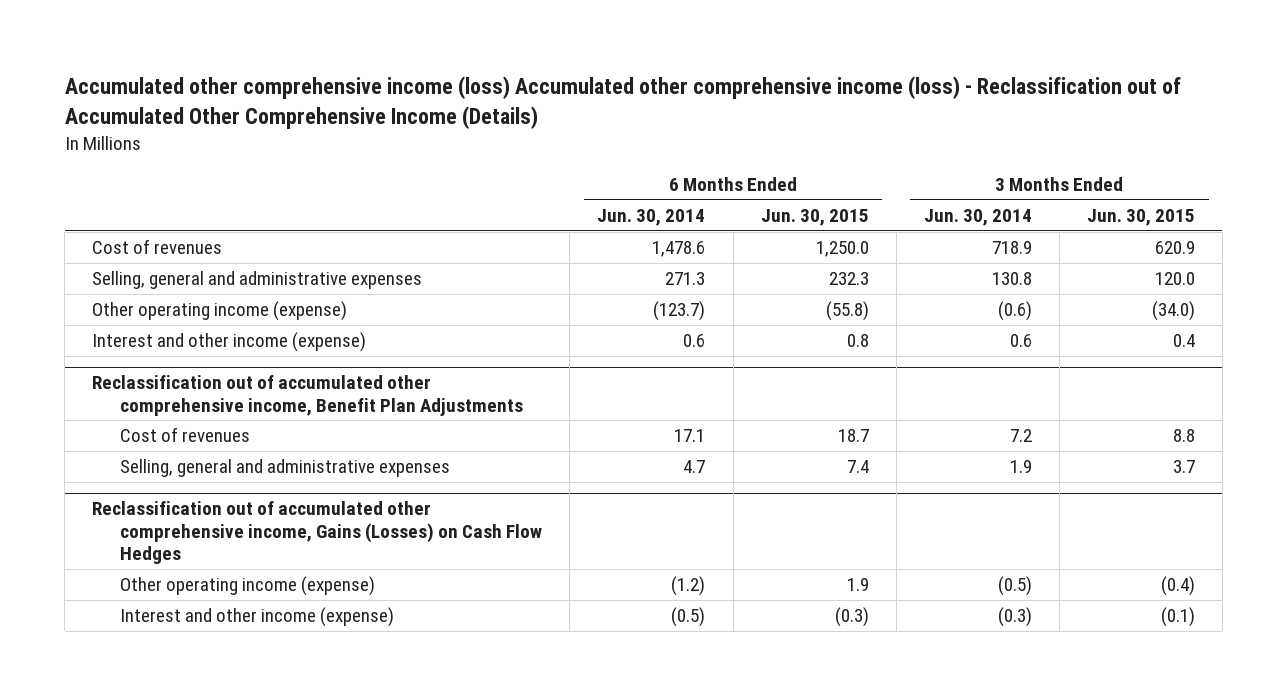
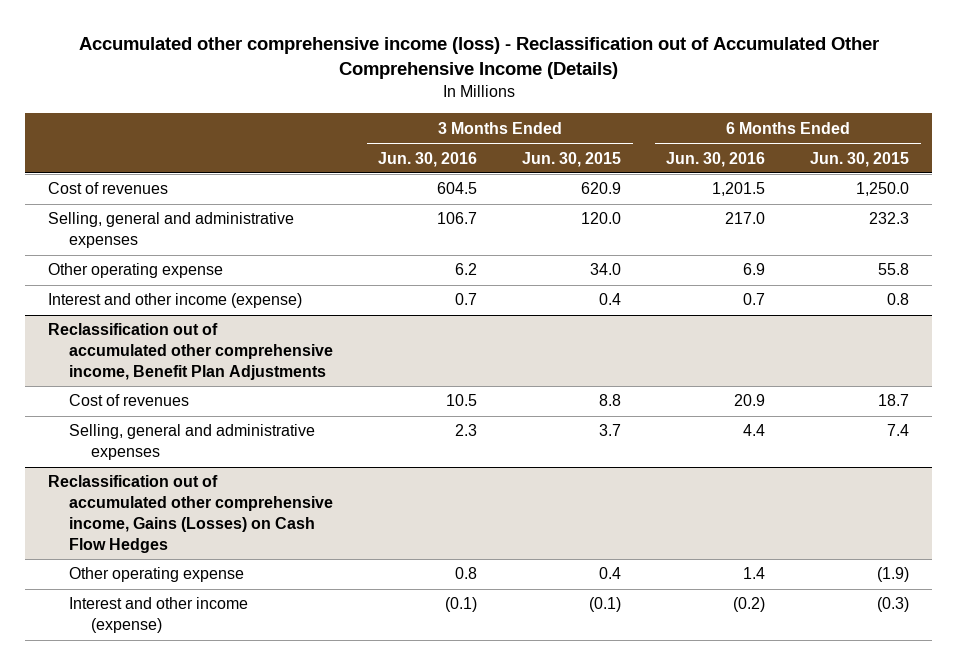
[64,76,1181,130] Accumulated other comprehensive income (loss) Accumulated other comprehensive income (loss) - Reclassification out of Accumulated Other Comprehensive Income (Details) -> [78,37,879,80] Accumulated other comprehensive income (loss) - Reclassification out of Accumulated Other Comprehensive Income (Details)
[597,209,706,227] Jun. 30, 2014 -> none
[923,209,1032,227] Jun. 30, 2014 -> none
none -> [378,151,478,167] Jun. 30, 2016
none -> [666,151,766,167] Jun. 30, 2016
[92,301,348,322] Other operating income (expense) -> [47,263,223,279] Other operating expense
[825,301,869,322] (55.8) -> [878,263,910,276] 55.8
[1151,301,1195,322] (34.0) -> [590,263,622,276] 34.0
[120,576,376,597] Other operating income (expense) -> [69,567,245,583] Other operating expense
[846,578,869,592] 1.9 -> [877,567,910,583] (1.9)
[1160,576,1195,597] (0.4) -> [599,567,622,580] 0.4

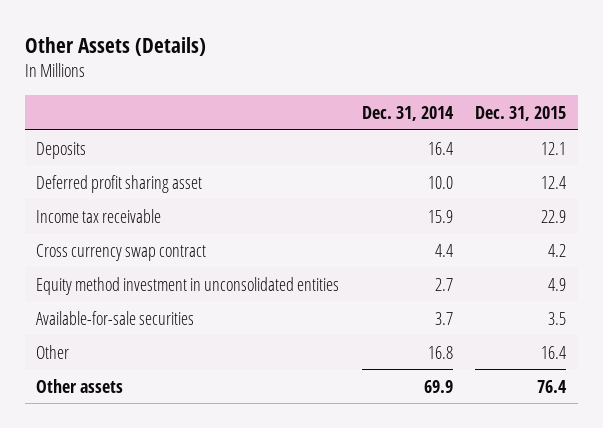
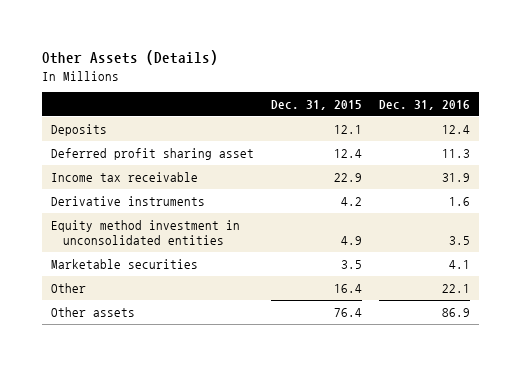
[361,105,454,121] Dec. 31, 2014 -> none
none -> [379,100,471,111] Dec. 31, 2016
[36,243,207,261] Cross currency swap contract -> none
none -> [51,195,206,206] Derivative instruments
[36,310,195,325] Available-for-sale securities -> none
none -> [51,258,199,269] Marketable securities

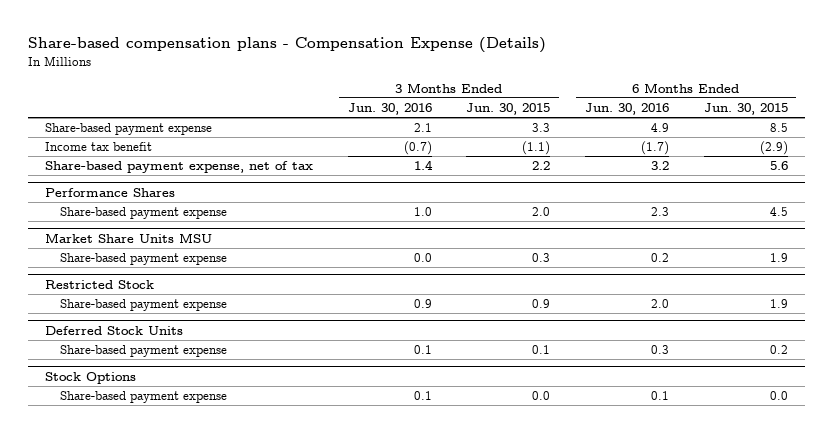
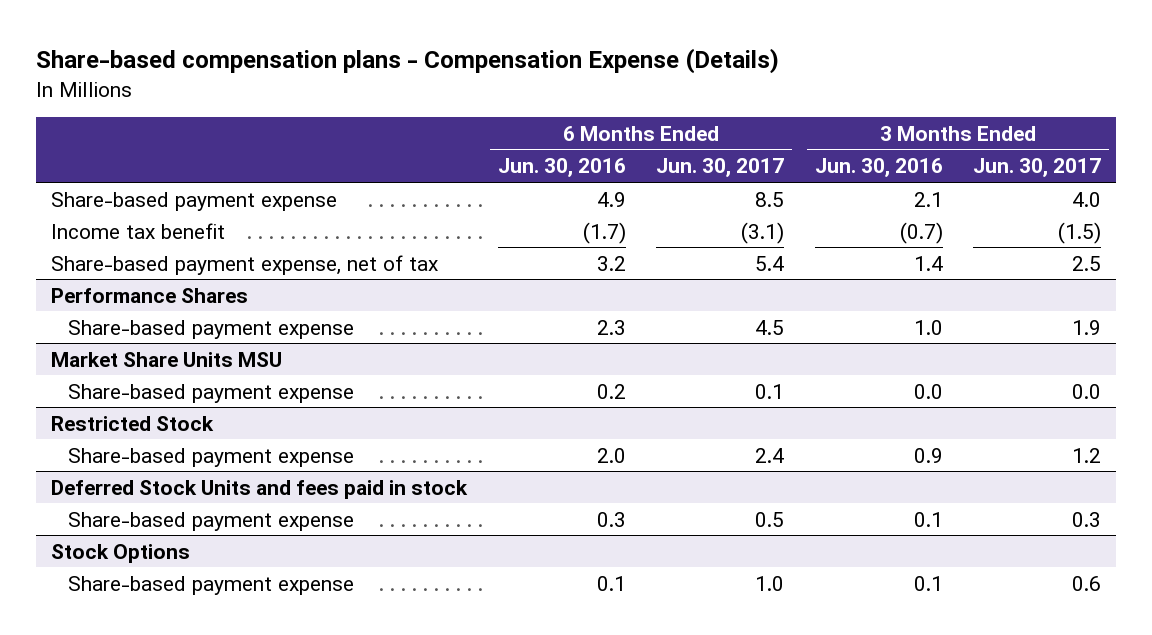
[466,103,551,116] Jun. 30, 2015 -> none
[703,103,788,116] Jun. 30, 2015 -> none
none -> [656,158,785,178] Jun. 30, 2017
none -> [973,158,1102,178] Jun. 30, 2017
[45,326,184,336] Deferred Stock Units -> [51,479,469,499] Deferred Stock Units and fees paid in stock

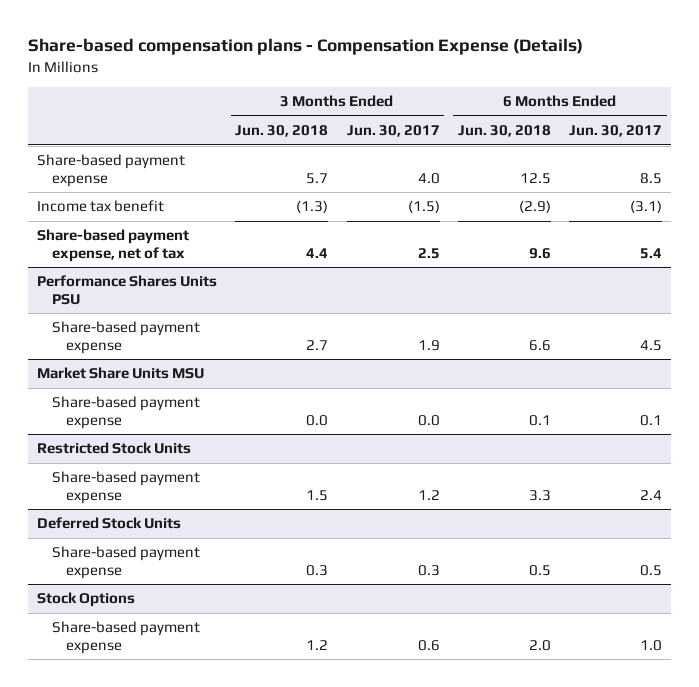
[497,158,626,178] Jun. 30, 2016 -> none
[814,158,943,178] Jun. 30, 2016 -> none
none -> [235,125,329,138] Jun. 30, 2018
none -> [457,125,551,138] Jun. 30, 2018
[51,287,249,303] Performance Shares -> [37,275,218,305] Performance Shares Units PSU
[51,415,215,431] Restricted Stock -> [37,442,192,455] Restricted Stock Units
[51,479,469,499] Deferred Stock Units and fees paid in stock -> [37,517,182,530] Deferred Stock Units

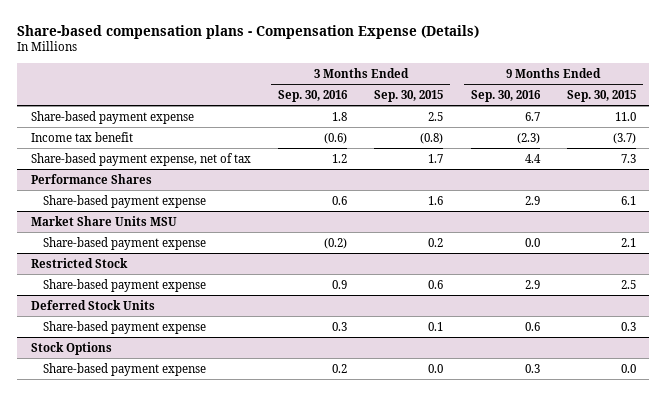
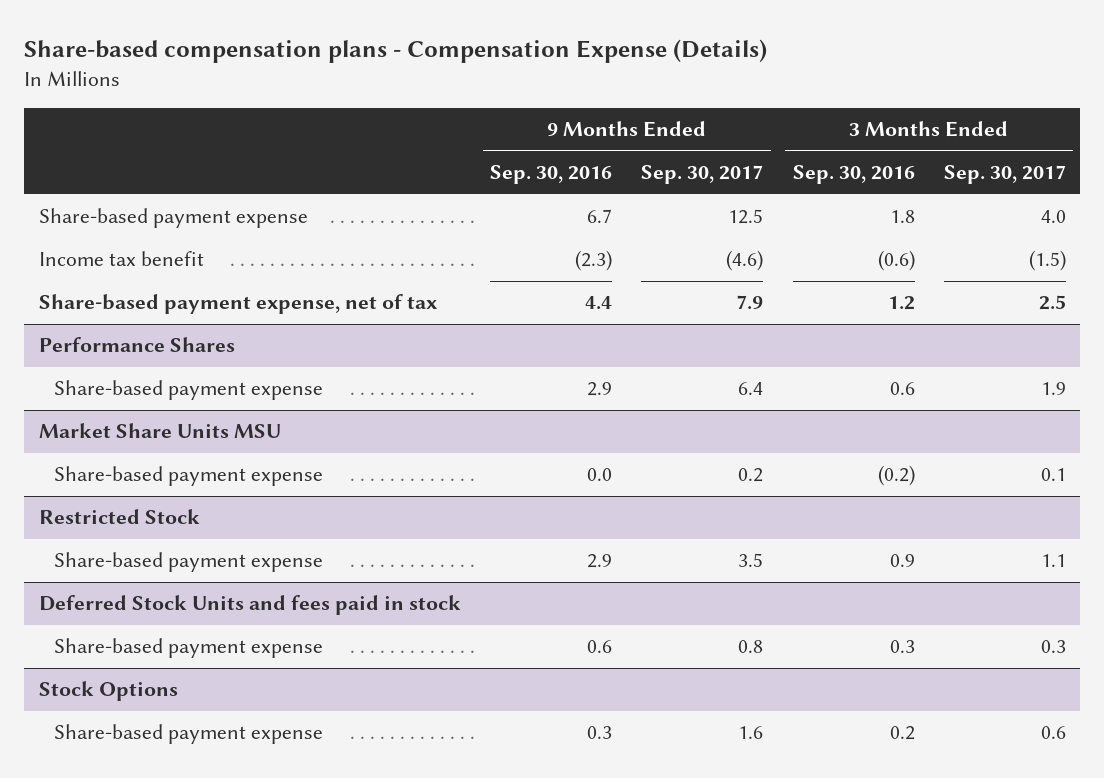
[374,89,444,102] Sep. 30, 2015 -> none
[566,89,636,102] Sep. 30, 2015 -> none
none -> [641,165,764,185] Sep. 30, 2017
none -> [943,165,1066,185] Sep. 30, 2017
[31,299,156,310] Deferred Stock Units -> [38,595,461,616] Deferred Stock Units and fees paid in stock

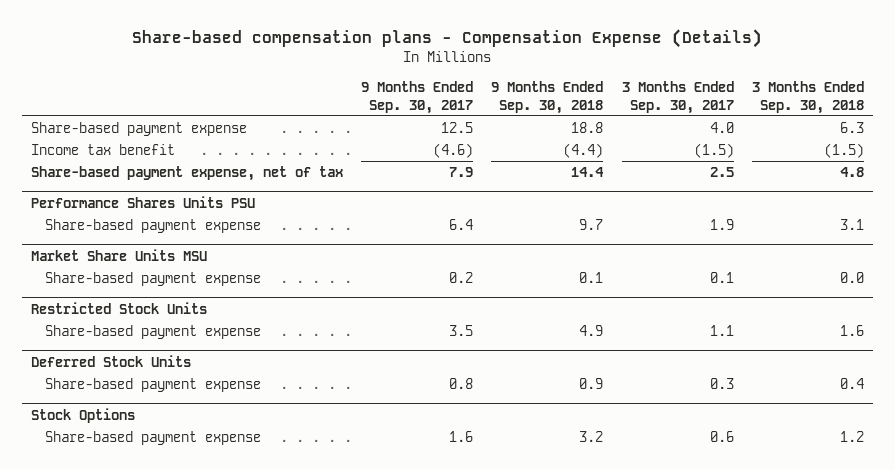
[489,165,612,185] Sep. 30, 2016 -> none
[792,165,915,185] Sep. 30, 2016 -> none
none -> [491,80,604,114] 9 Months Ended Sep. 30, 2018
none -> [752,80,865,114] 3 Months Ended Sep. 30, 2018
[38,337,235,353] Performance Shares -> [30,195,255,208] Performance Shares Units PSU
[38,509,200,525] Restricted Stock -> [30,301,207,314] Restricted Stock Units
[38,595,461,616] Deferred Stock Units and fees paid in stock -> [30,354,191,367] Deferred Stock Units

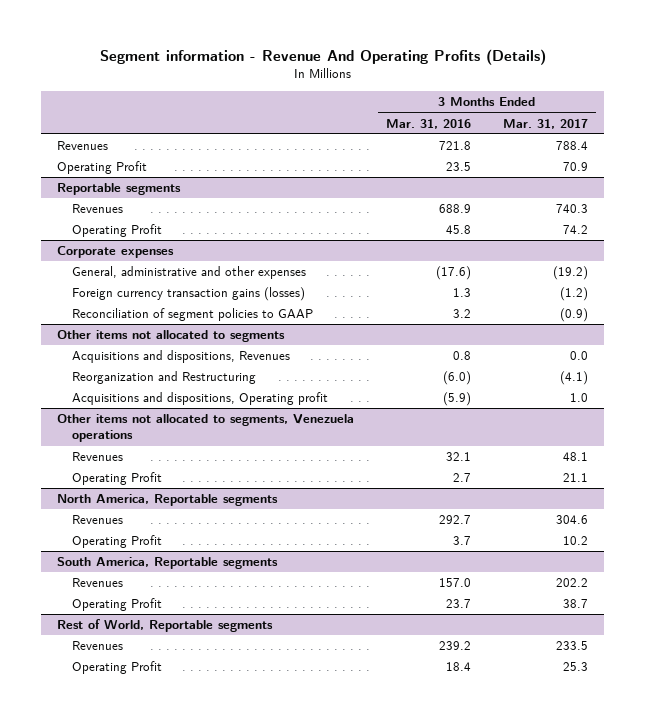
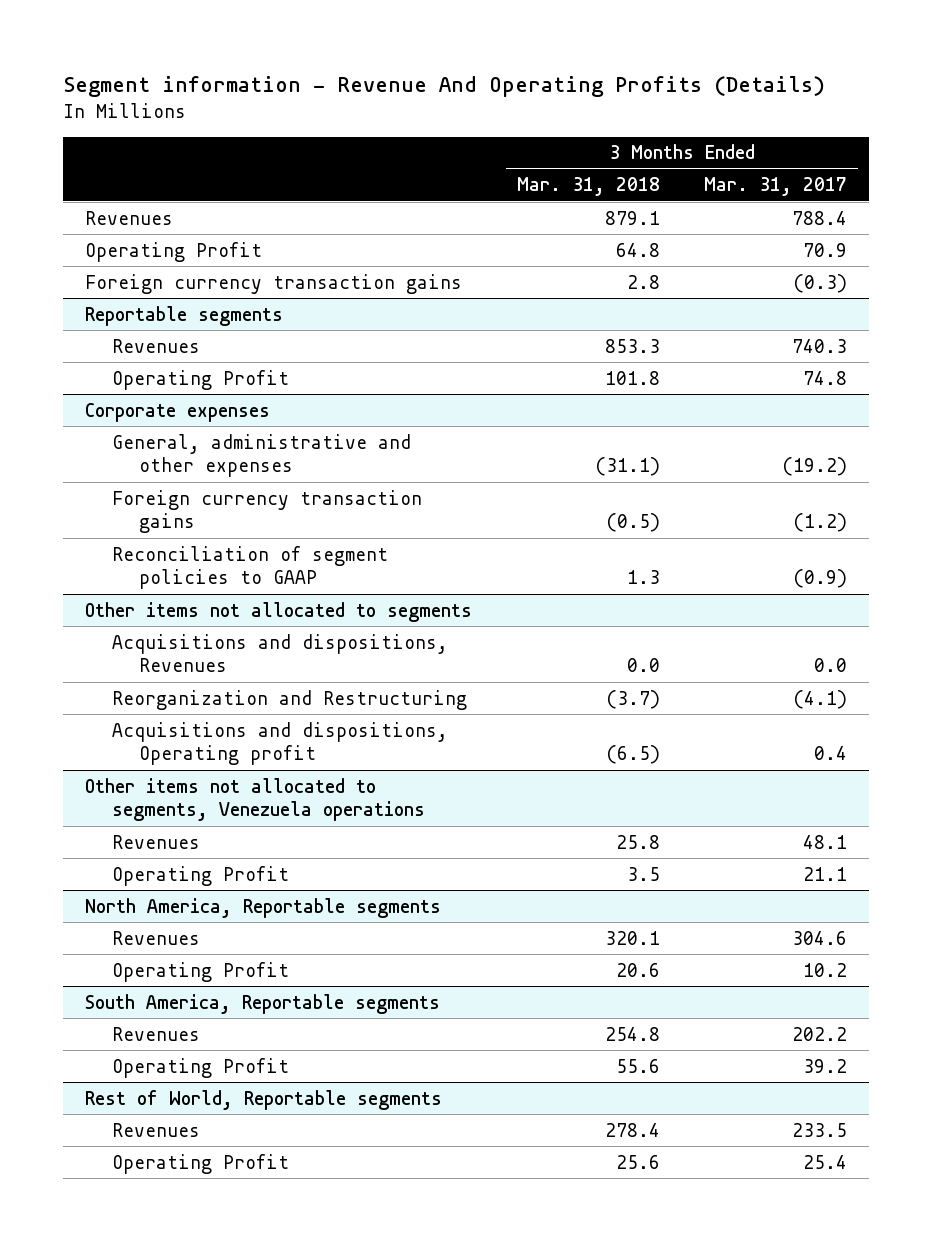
[386,118,472,129] Mar. 31, 2016 -> none
none -> [516,177,660,197] Mar. 31, 2018
none -> [85,273,463,294] Foreign currency transaction gains
[562,225,588,235] 74.2 -> [803,370,848,385] 74.8
[71,287,305,302] Foreign currency transaction gains (losses) -> [112,489,423,534] Foreign currency transaction gains
[569,393,588,403] 1.0 -> [814,746,848,761] 0.4
[562,599,588,609] 38.7 -> [803,1058,848,1073] 39.2
[562,662,588,672] 25.3 -> [803,1154,848,1169] 25.4

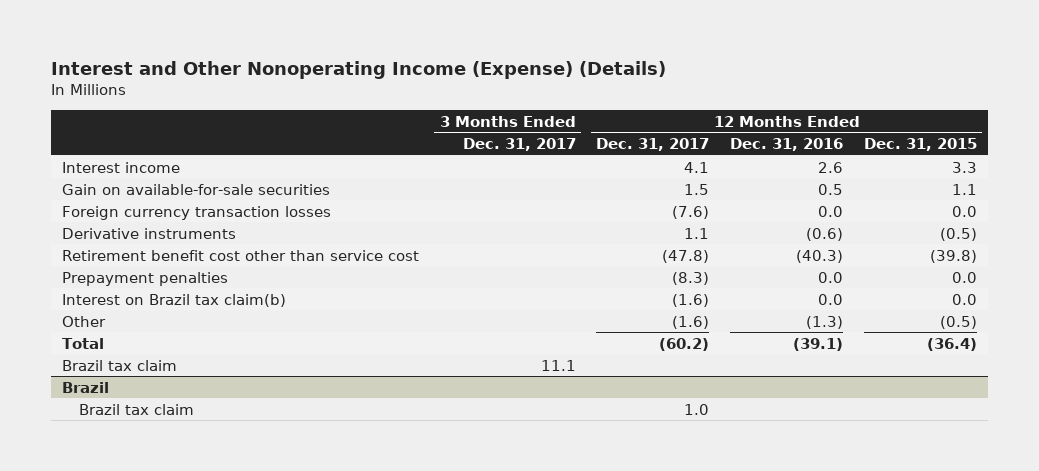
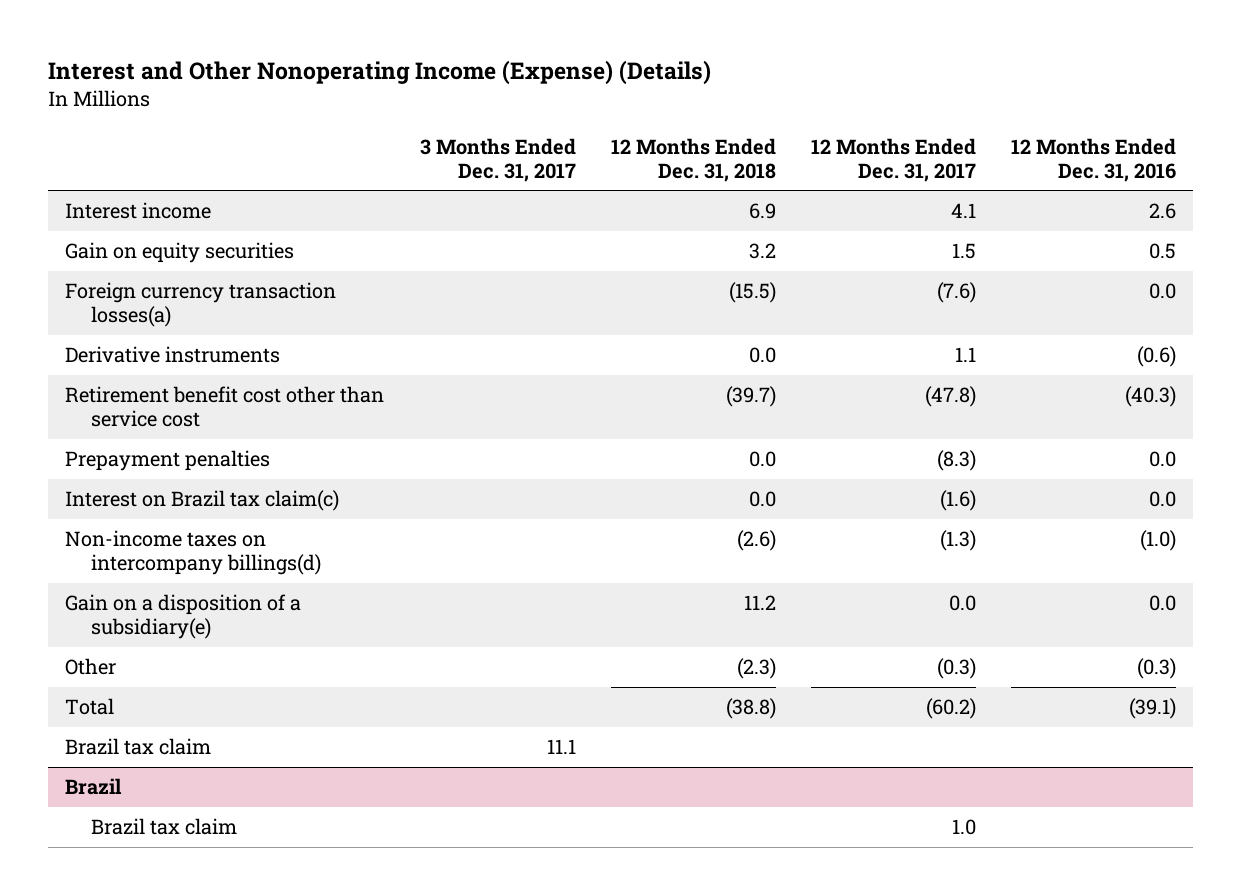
[864,138,978,152] Dec. 31, 2015 -> none
none -> [610,137,776,182] 12 Months Ended Dec. 31, 2018
[61,183,330,195] Gain on available-for-sale securities -> [65,242,295,264] Gain on equity securities
[61,205,331,220] Foreign currency transaction losses -> [65,282,337,328] Foreign currency transaction losses(a)
[61,293,286,307] Interest on Brazil tax claim(b) -> [65,490,340,512] Interest on Brazil tax claim(c)
none -> [65,530,321,576] Non-income taxes on intercompany billings(d)
none -> [65,594,302,640] Gain on a disposition of a subsidiary(e)
[672,315,710,329] (1.6) -> [936,658,976,680] (0.3)
[806,315,844,329] (1.3) -> [1136,658,1176,680] (0.3)

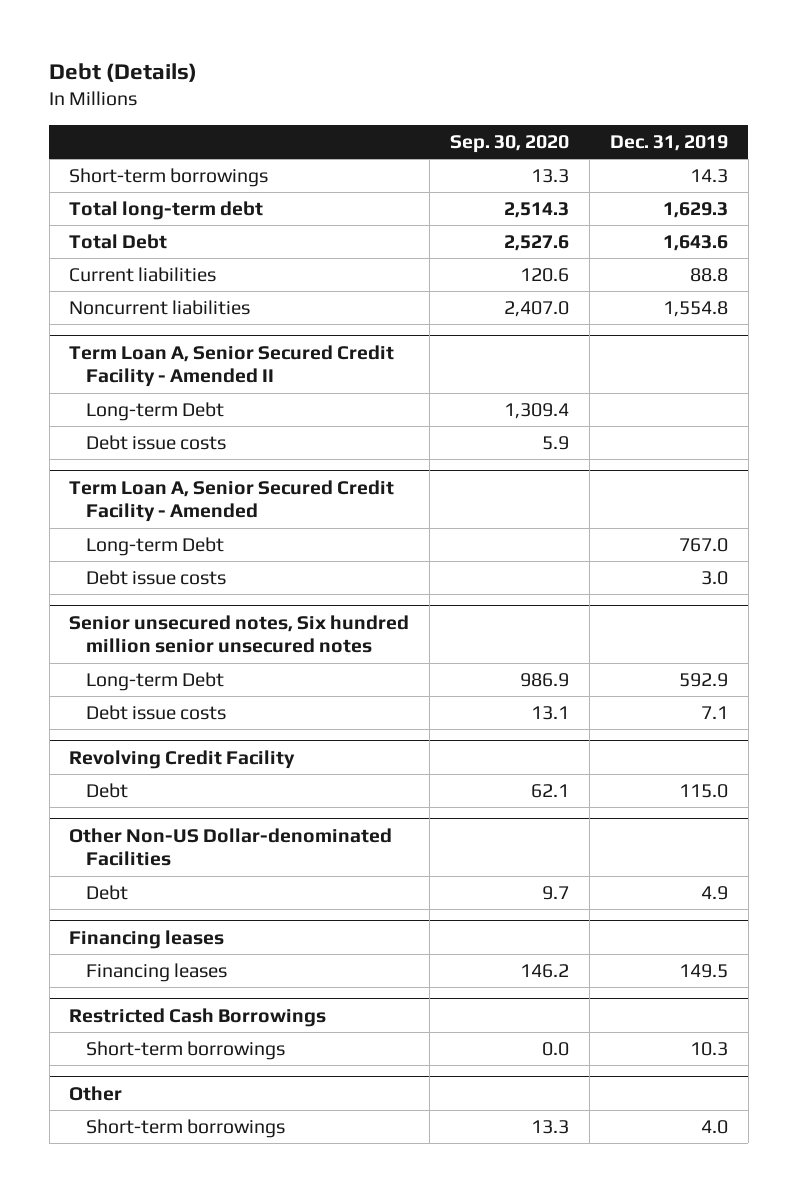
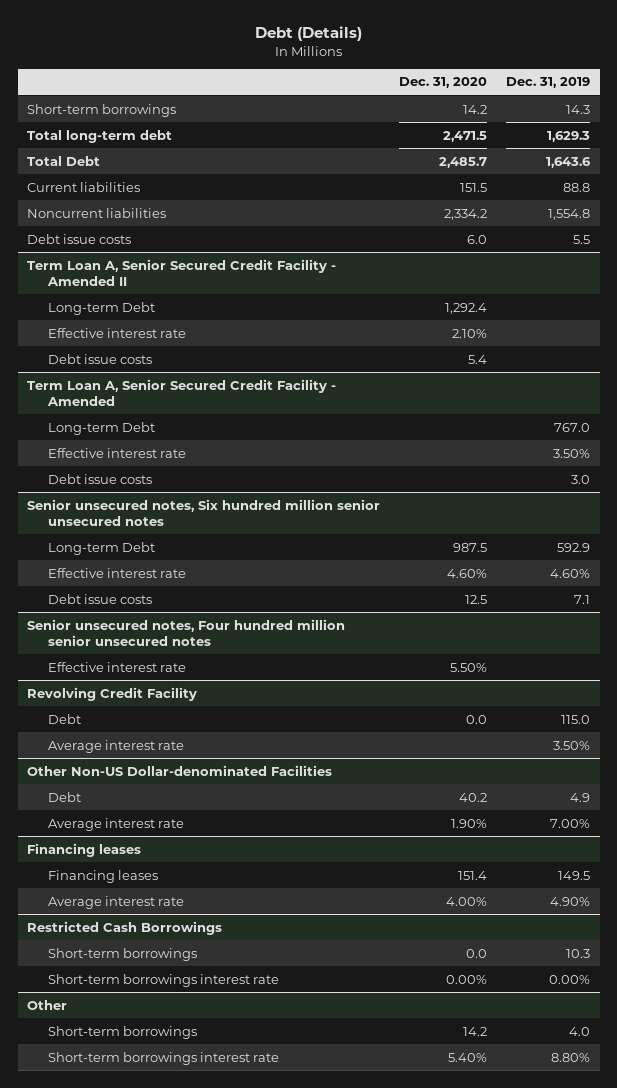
[450,134,570,153] Sep. 30, 2020 -> none
none -> [399,77,488,89] Dec. 31, 2020
none -> [27,233,132,244] Debt issue costs
none -> [48,327,187,338] Effective interest rate
none -> [48,447,187,458] Effective interest rate
none -> [48,567,187,578] Effective interest rate
none -> [27,618,346,646] Senior unsecured notes, Four hundred million senior unsecured notes
none -> [48,661,187,672] Effective interest rate
none -> [48,739,185,753] Average interest rate
none -> [48,817,185,831] Average interest rate
none -> [48,895,185,909] Average interest rate
none -> [48,973,280,987] Short-term borrowings interest rate
none -> [48,1051,280,1065] Short-term borrowings interest rate

